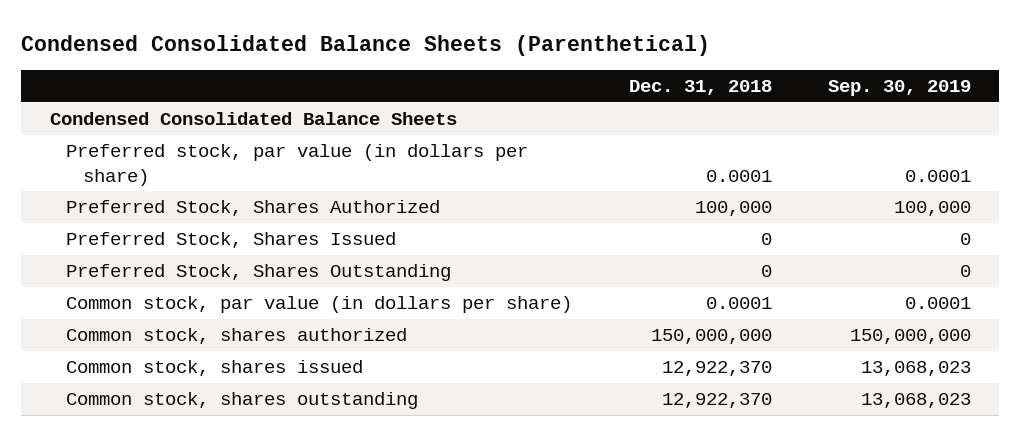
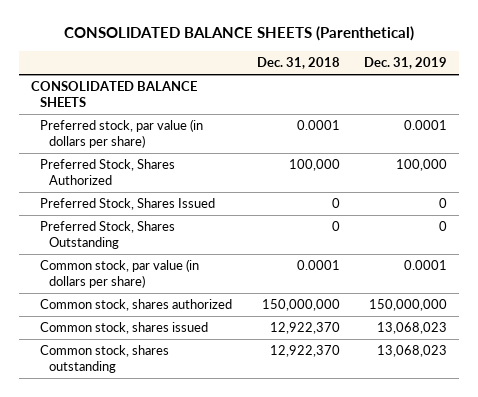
[21,34,711,56] Condensed Consolidated Balance Sheets (Parenthetical) -> [63,26,414,42] CONSOLIDATED BALANCE SHEETS (Parenthetical)
[828,79,972,96] Sep. 30, 2019 -> none
none -> [364,57,448,70] Dec. 31, 2019
[49,112,457,126] Condensed Consolidated Balance Sheets -> [30,80,197,108] CONSOLIDATED BALANCE SHEETS

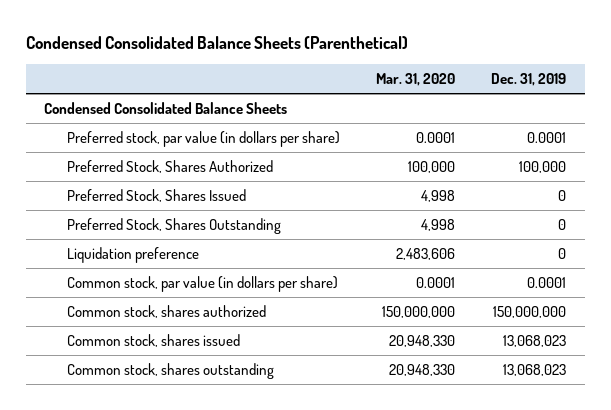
[63,26,414,42] CONSOLIDATED BALANCE SHEETS (Parenthetical) -> [26,36,409,50] Condensed Consolidated Balance Sheets (Parenthetical)
[256,57,340,70] Dec. 31, 2018 -> none
none -> [375,73,455,87] Mar. 31, 2020
[30,80,197,108] CONSOLIDATED BALANCE SHEETS -> [44,101,288,114] Condensed Consolidated Balance Sheets
none -> [66,246,199,263] Liquidation preference

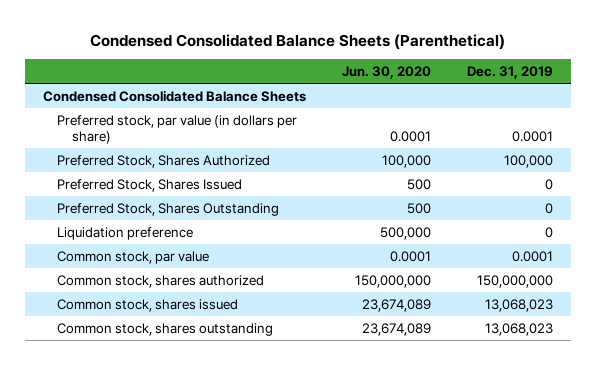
[375,73,455,87] Mar. 31, 2020 -> none
none -> [341,65,431,79] Jun. 30, 2020
[66,275,338,292] Common stock, par value (in dollars per share) -> [57,250,210,264] Common stock, par value

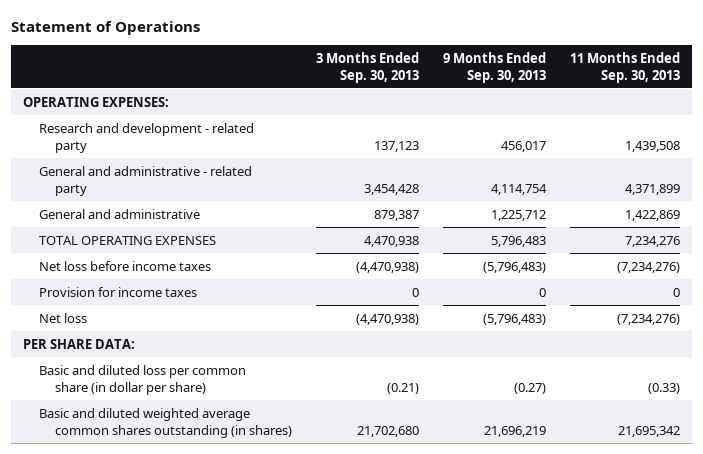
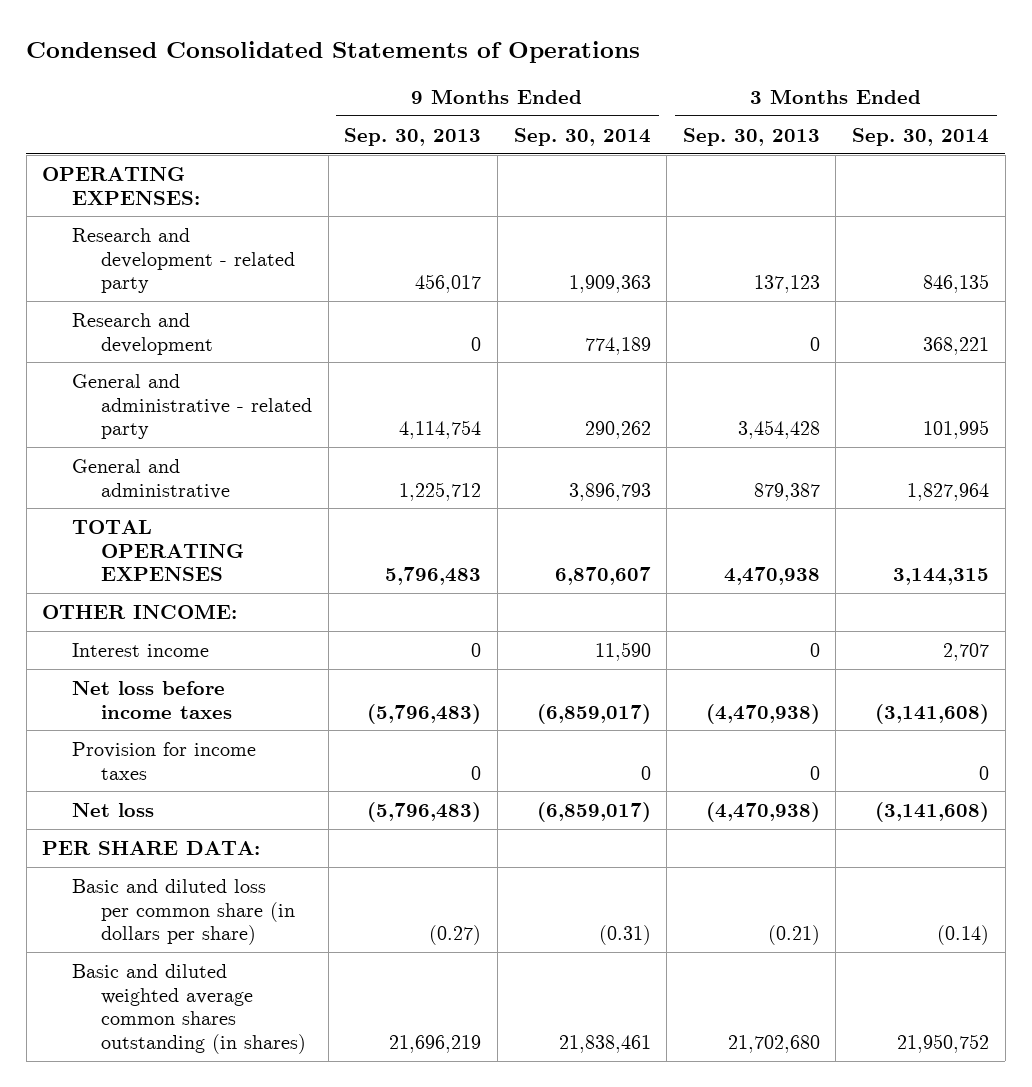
[11,20,201,35] Statement of Operations -> [26,40,641,63] Condensed Consolidated Statements of Operations
[569,51,680,83] 11 Months Ended Sep. 30, 2013 -> none
none -> [513,127,651,146] Sep. 30, 2014
none -> [852,127,990,146] Sep. 30, 2014
none -> [71,312,214,355] Research and development
none -> [42,603,238,619] OTHER INCOME:
none -> [71,642,209,657] Interest income
[39,364,247,395] Basic and diluted loss per common share (in dollar per share) -> [71,878,296,946] Basic and diluted loss per common share (in dollars per share)

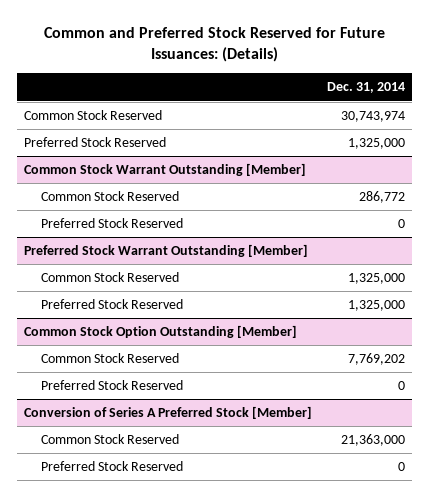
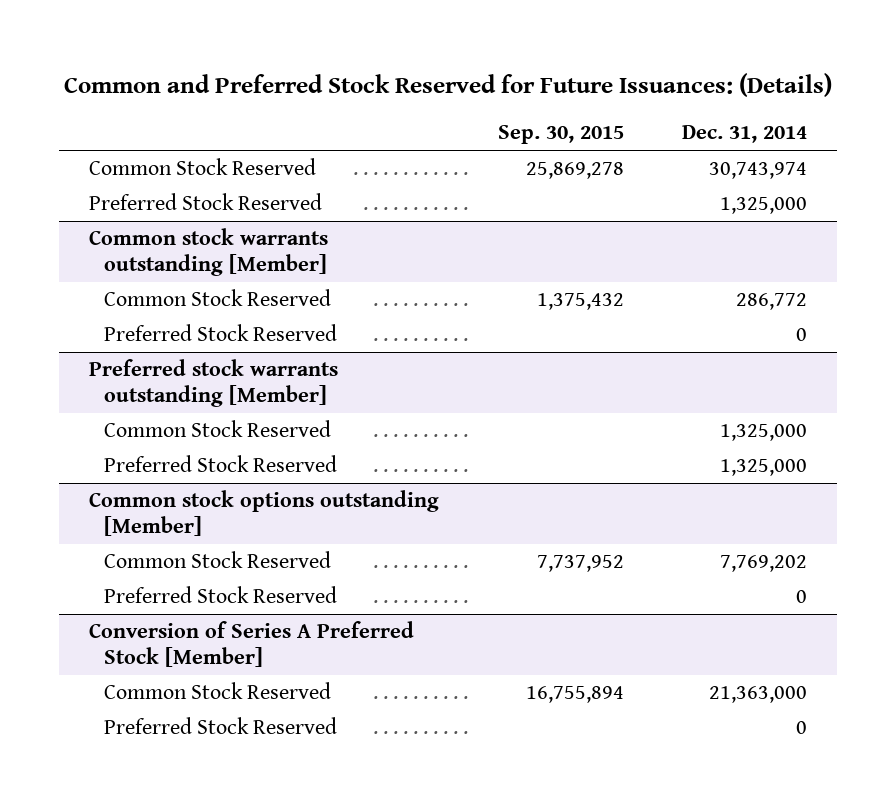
none -> [497,125,624,145] Sep. 30, 2015
[24,163,307,177] Common Stock Warrant Outstanding [Member] -> [88,228,328,277] Common stock warrants outstanding [Member]
[24,244,309,258] Preferred Stock Warrant Outstanding [Member] -> [88,359,338,408] Preferred stock warrants outstanding [Member]
[24,325,298,339] Common Stock Option Outstanding [Member] -> [88,490,439,537] Common stock options outstanding [Member]

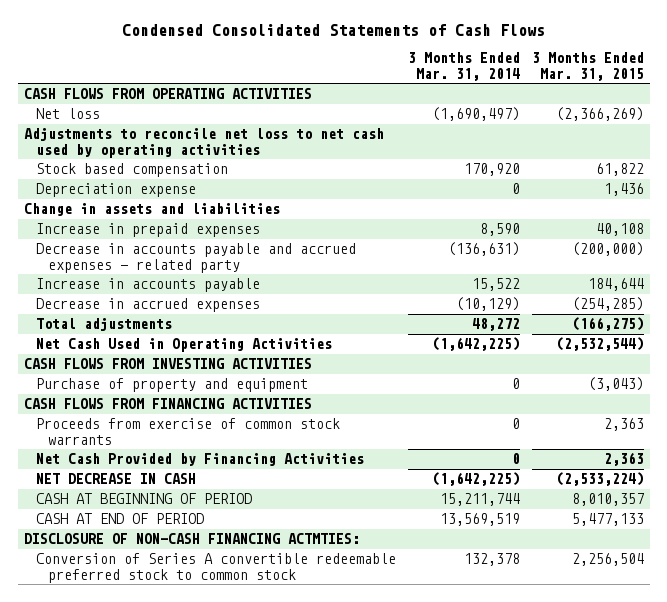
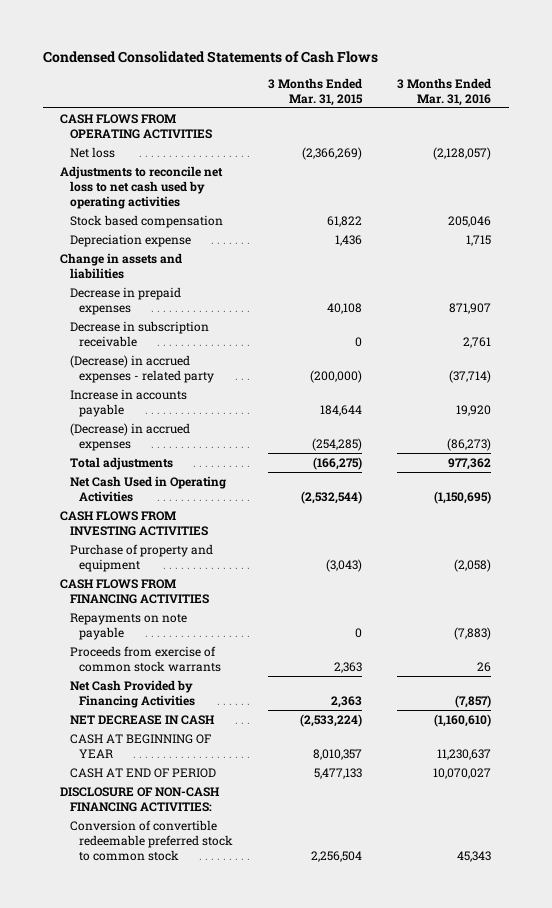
[407,52,520,81] 3 Months Ended Mar. 31, 2014 -> none
none -> [397,77,492,106] 3 Months Ended Mar. 31, 2016
[35,223,260,238] Increase in prepaid expenses -> [69,286,181,316] Decrease in prepaid expenses
none -> [69,320,209,348] Decrease in subscription receivable
[35,243,356,273] Decrease in accounts payable and accrued expenses - related party -> [69,354,214,384] (Decrease) in accrued expenses - related party
[35,298,260,313] Decrease in accrued expenses -> [69,422,190,452] (Decrease) in accrued expenses
none -> [69,612,187,641] Repayments on note payable
[35,493,252,505] CASH AT BEGINNING OF PERIOD -> [69,733,211,759] CASH AT BEGINNING OF YEAR
[23,533,360,545] DISCLOSURE OF NON-CASH FINANCING ACTMTIES: -> [60,786,221,813] DISCLOSURE OF NON-CASH FINANCING ACTIVITIES:
[35,553,396,583] Conversion of Series A convertible redeemable preferred stock to common stock -> [69,819,233,862] Conversion of convertible redeemable preferred stock to common stock

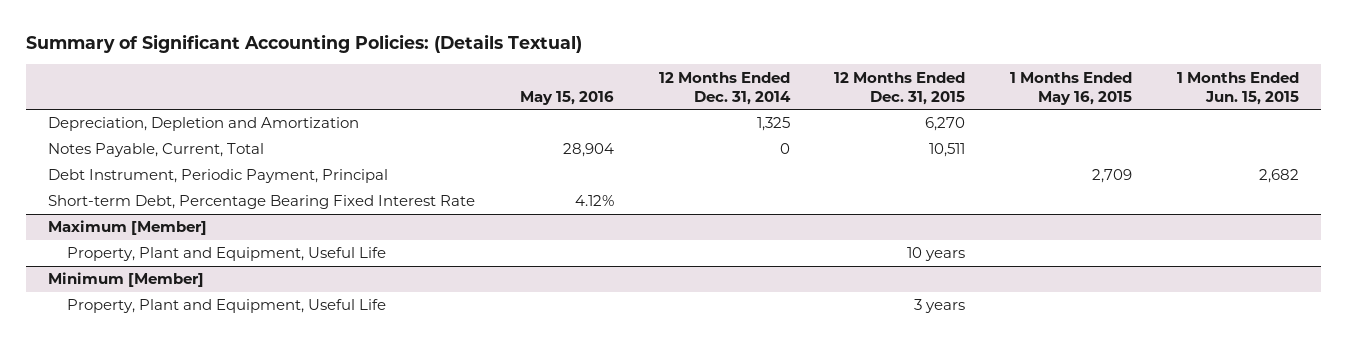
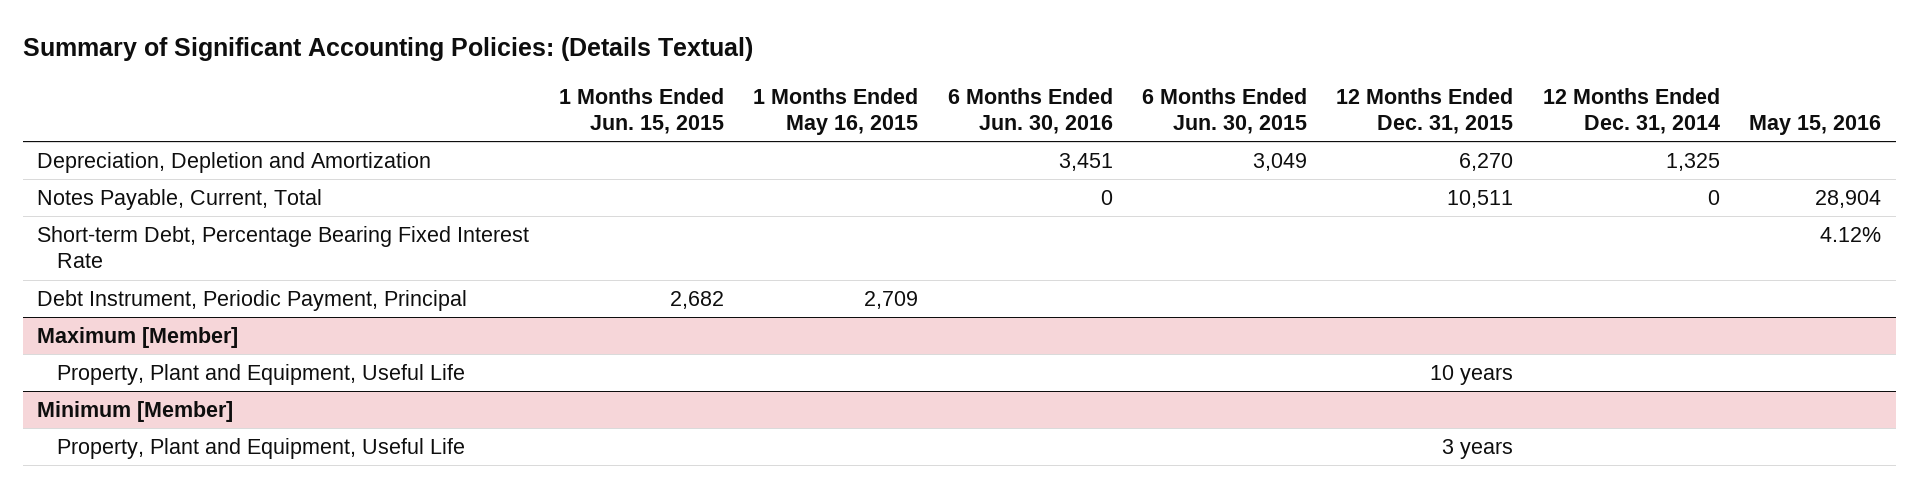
none -> [947,87,1113,135] 6 Months Ended Jun. 30, 2016
none -> [1142,87,1308,135] 6 Months Ended Jun. 30, 2015
[48,169,389,184] Debt Instrument, Periodic Payment, Principal -> [37,290,468,312] Debt Instrument, Periodic Payment, Principal

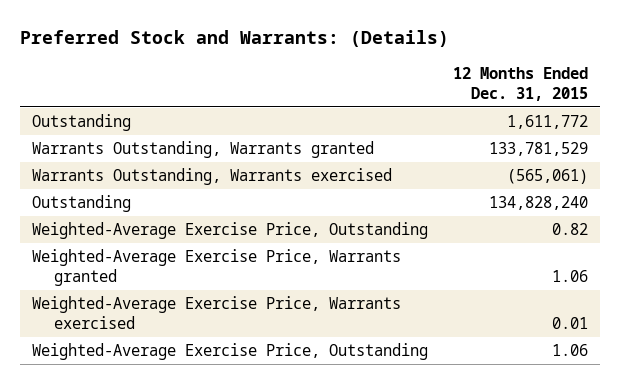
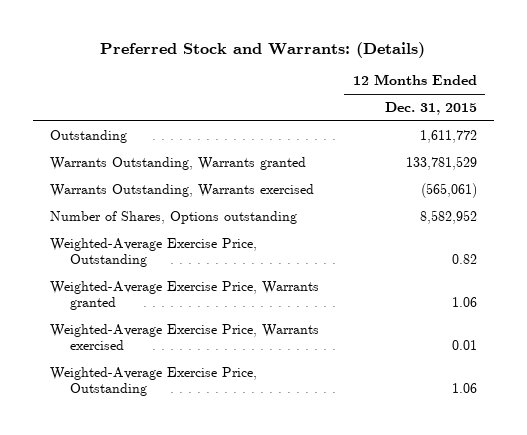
[32,195,132,213] Outstanding -> [50,210,298,224] Number of Shares, Options outstanding
[488,196,588,211] 134,828,240 -> [419,209,477,224] 8,582,952

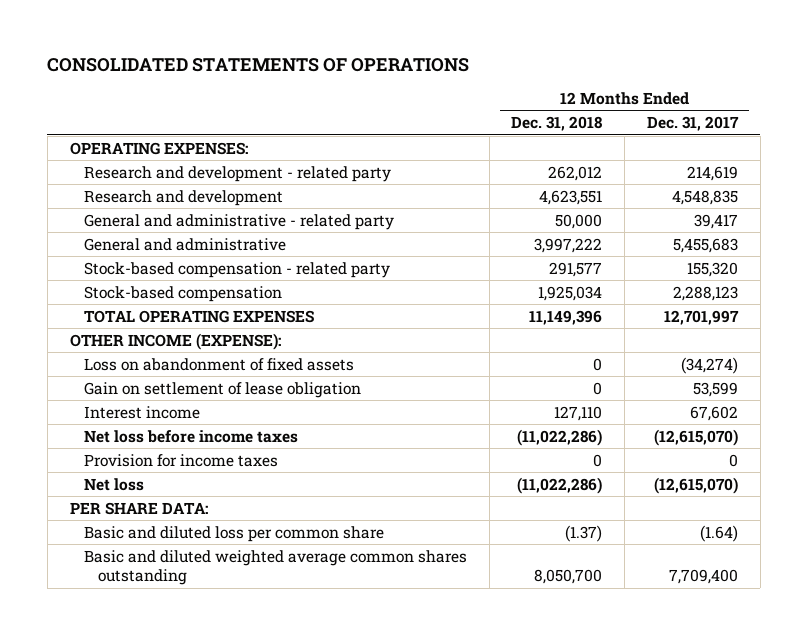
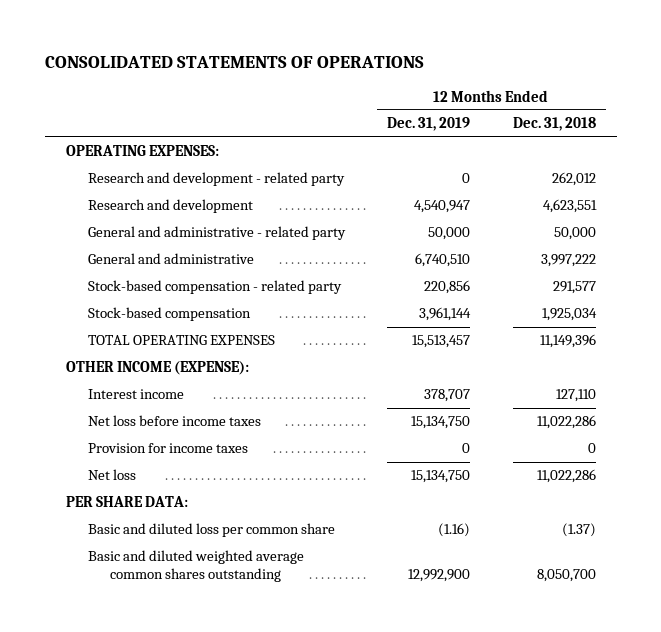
[646,116,739,132] Dec. 31, 2017 -> none
none -> [387,117,471,132] Dec. 31, 2019
[83,357,354,371] Loss on abandonment of fixed assets -> none
[83,381,361,398] Gain on settlement of lease obligation -> none
[517,428,603,446] (11,022,286) -> [536,415,596,430] 11,022,286
[517,476,603,494] (11,022,286) -> [536,469,596,484] 11,022,286

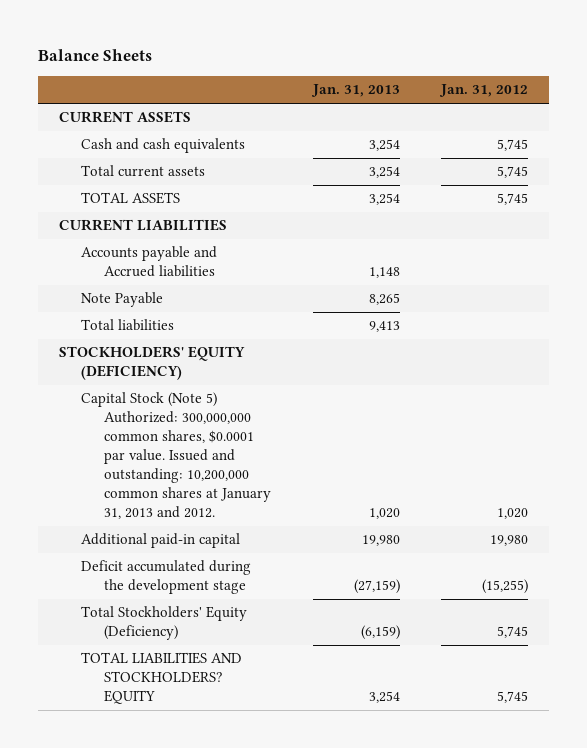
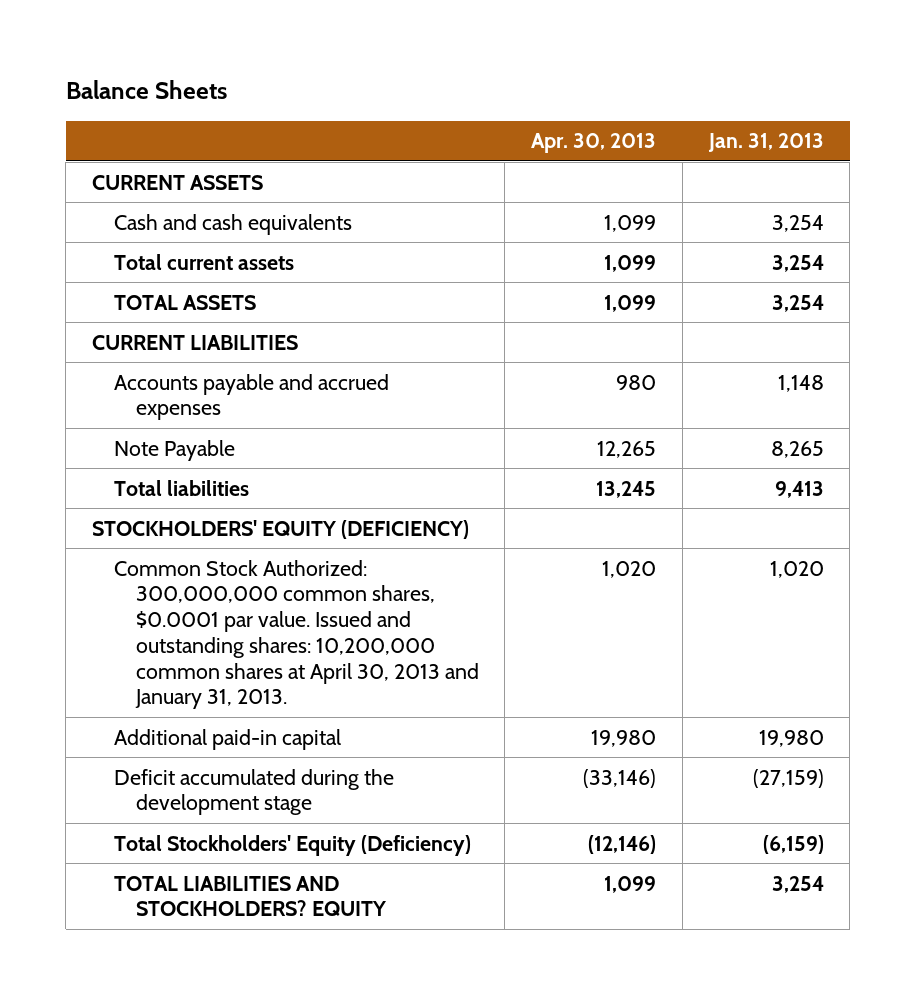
[439,84,529,98] Jan. 31, 2012 -> none
none -> [531,133,657,154] Apr. 30, 2013
[81,246,218,278] Accounts payable and Accrued liabilities -> [113,373,389,421] Accounts payable and accrued expenses
[81,392,271,520] Capital Stock (Note 5) Authorized: 300,000,000 common shares, $0.0001 par value. Issued and outstanding: 10,200,000 common shares at January 31, 2013 and 2012. -> [113,559,479,710] Common Stock Authorized: 300,000,000 common shares, $0.0001 par value. Issued and outstanding shares: 10,200,000 common shares at April 30, 2013 and January 31, 2013.

